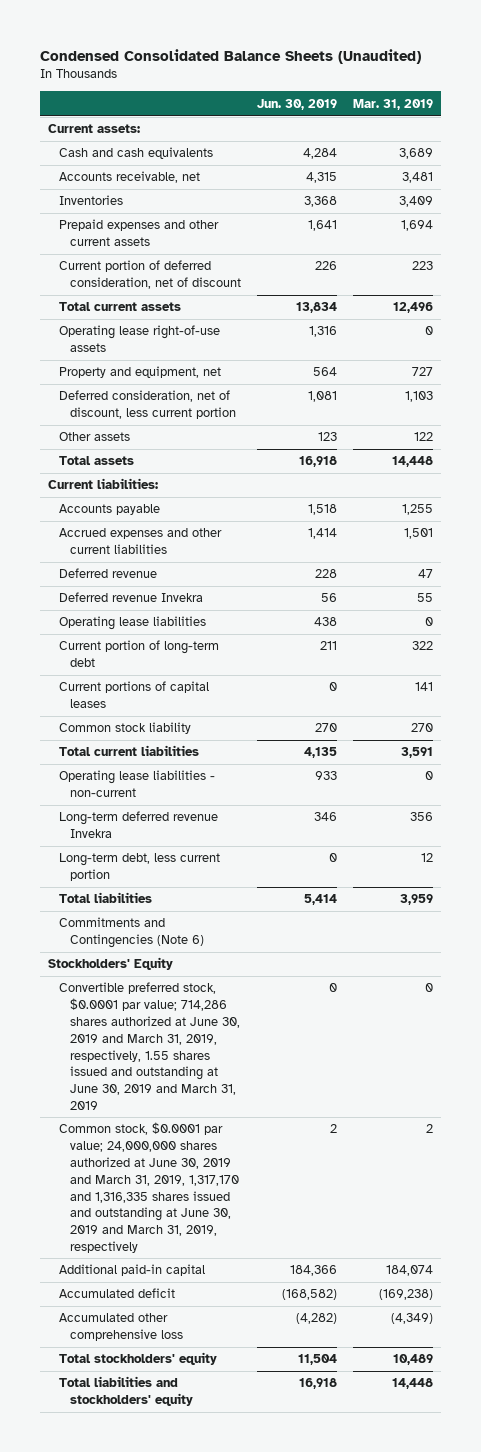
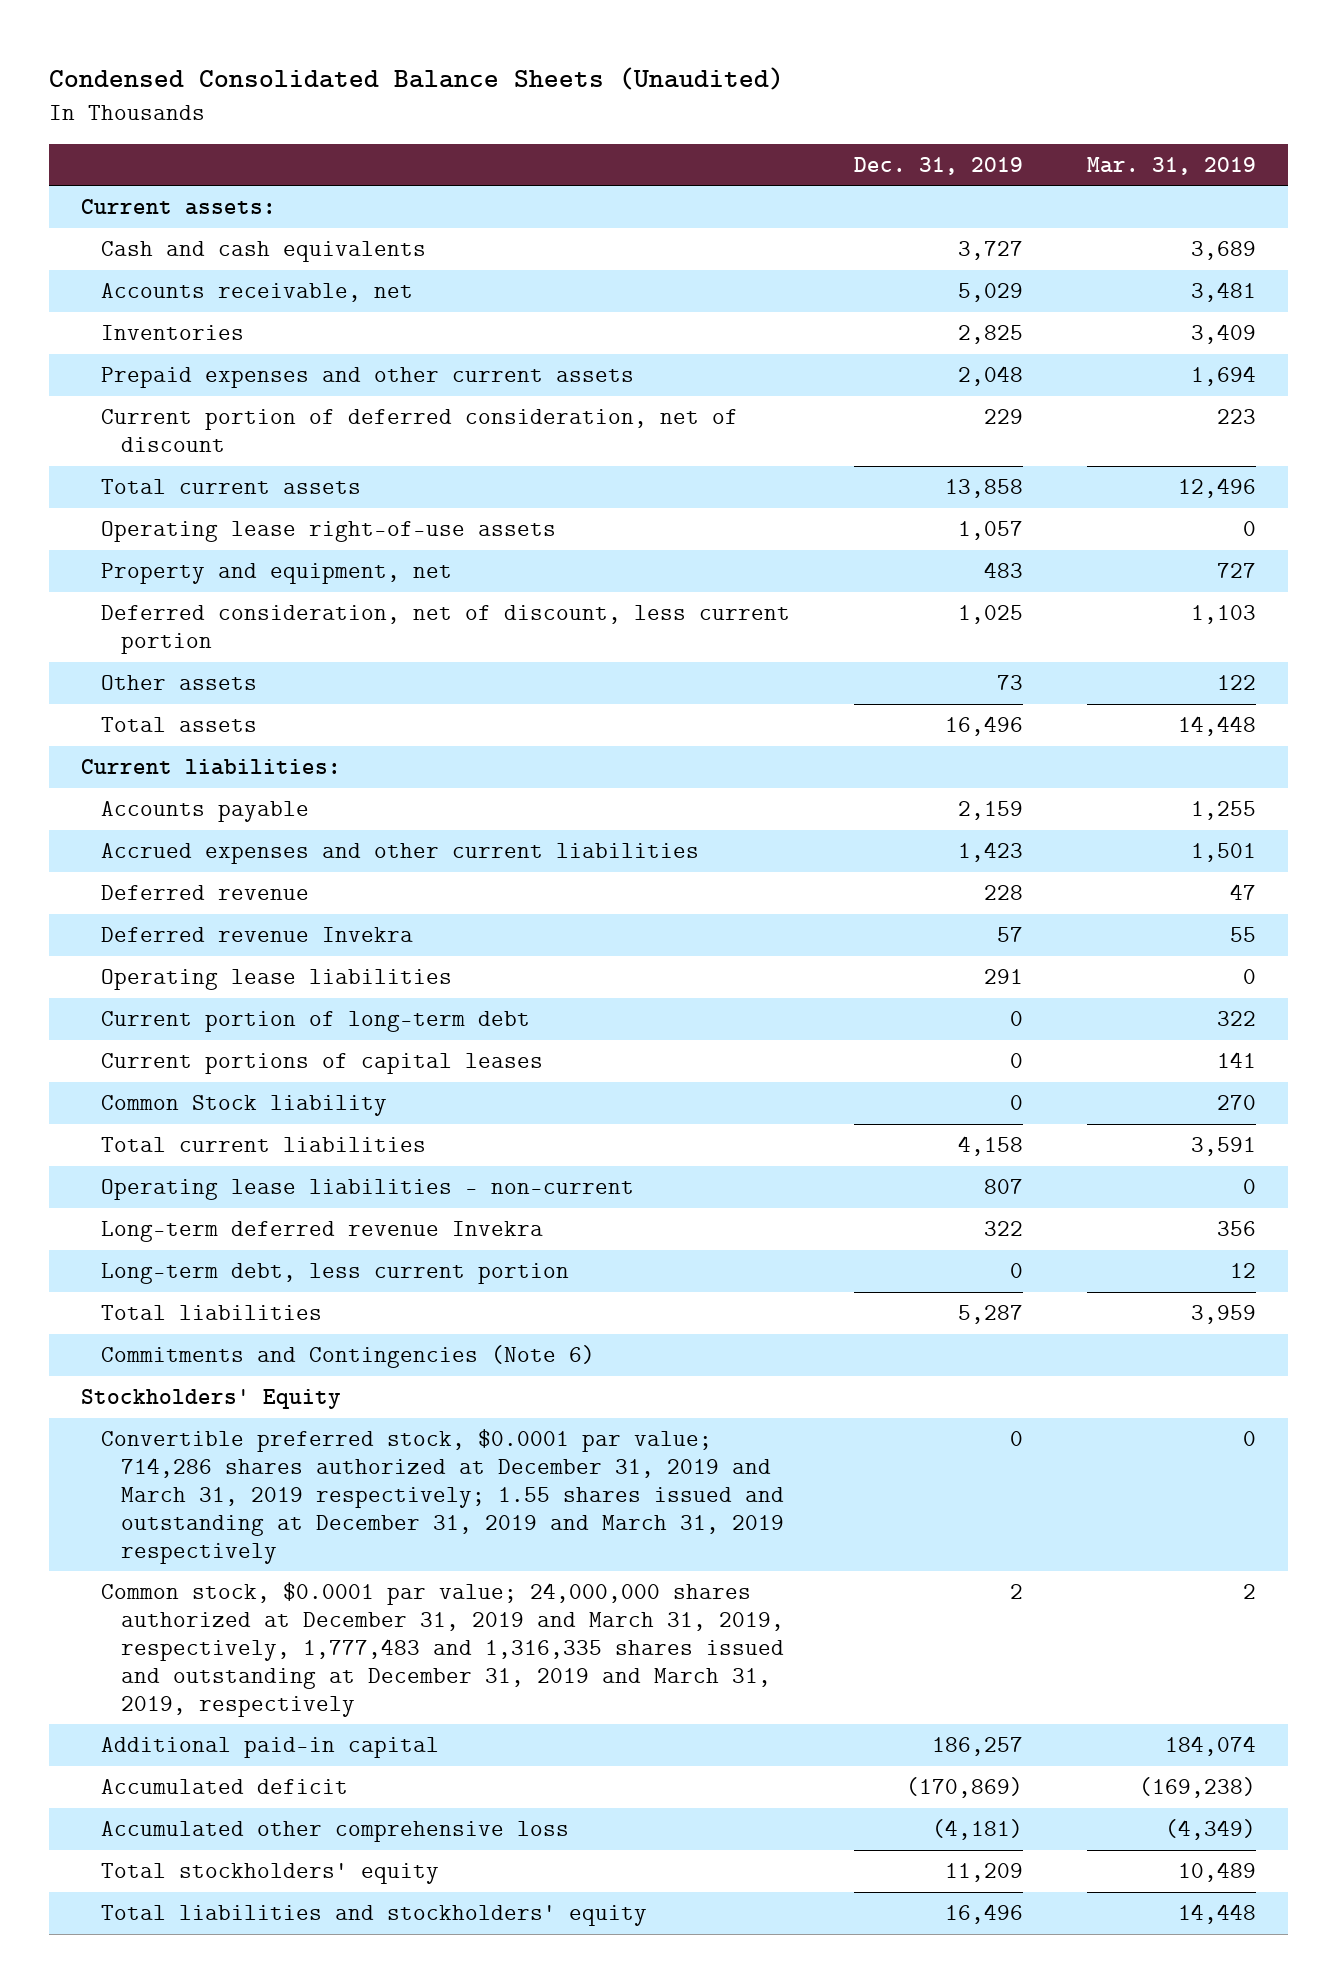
[256,98,337,110] Jun. 30, 2019 -> none
none -> [854,156,1024,175] Dec. 31, 2019
[58,722,191,735] Common stock liability -> [101,1095,388,1117] Common Stock liability
[58,982,240,1110] Convertible preferred stock, $0.0001 par value; 714,286 shares authorized at June 30, 2019 and March 31, 2019, respectively, 1.55 shares issued and outstanding at June 30, 2019 and March 31, 2019 -> [101,1429,785,1564] Convertible preferred stock, $0.0001 par value; 714,286 shares authorized at December 31, 2019 and March 31, 2019 respectively; 1.55 shares issued and outstanding at December 31, 2019 and March 31, 2019 respectively
[58,1122,239,1253] Common stock, $0.0001 par value; 24,000,000 shares authorized at June 30, 2019 and March 31, 2019, 1,317,170 and 1,316,335 shares issued and outstanding at June 30, 2019 and March 31, 2019, respectively -> [101,1582,785,1717] Common stock, $0.0001 par value; 24,000,000 shares authorized at December 31, 2019 and March 31, 2019, respectively, 1,777,483 and 1,316,335 shares issued and outstanding at December 31, 2019 and March 31, 2019, respectively

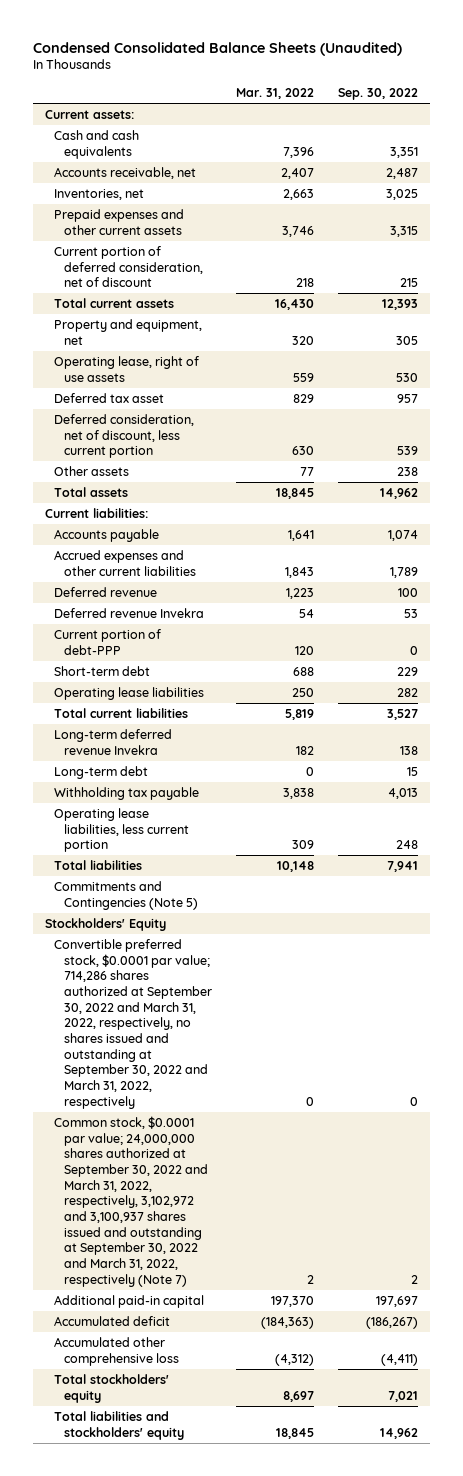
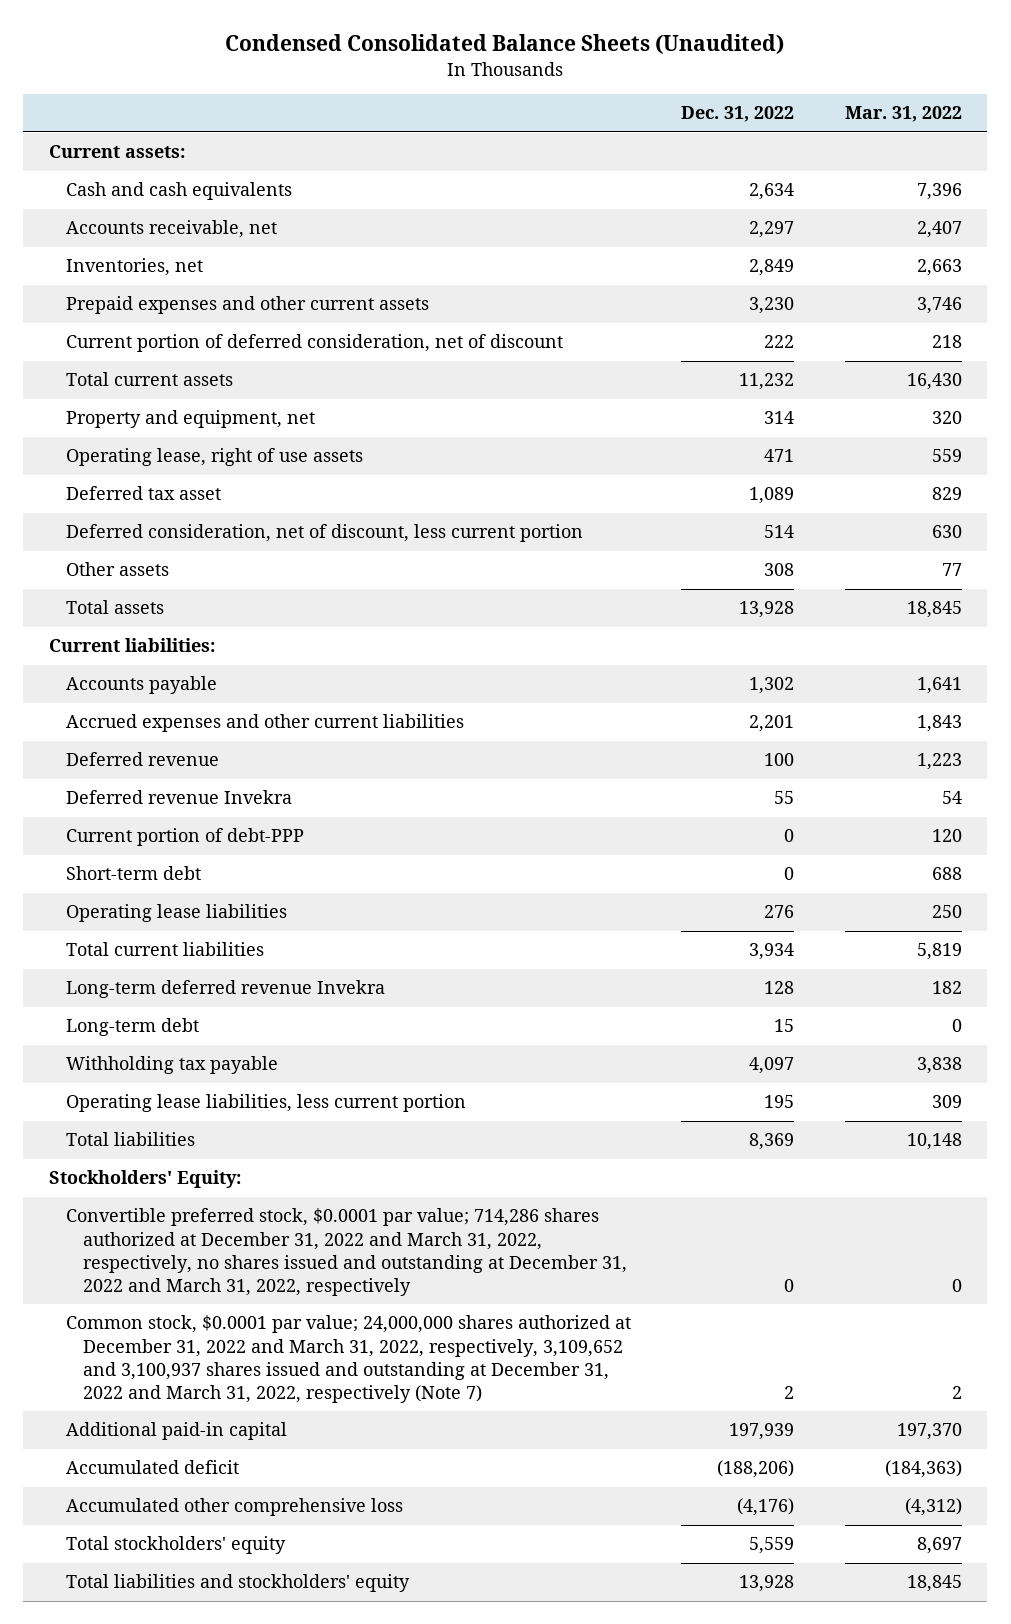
[337,87,418,100] Sep. 30, 2022 -> none
none -> [681,106,795,123] Dec. 31, 2022
[54,880,198,910] Commitments and Contingencies (Note 5) -> none
[45,917,167,931] Stockholders' Equity -> [48,1170,241,1189] Stockholders' Equity:
[54,938,212,1109] Convertible preferred stock, $0.0001 par value; 714,286 shares authorized at September 30, 2022 and March 31, 2022, respectively, no shares issued and outstanding at September 30, 2022 and March 31, 2022, respectively -> [65,1208,627,1296] Convertible preferred stock, $0.0001 par value; 714,286 shares authorized at December 31, 2022 and March 31, 2022, respectively, no shares issued and outstanding at December 31, 2022 and March 31, 2022, respectively
[54,1115,208,1287] Common stock, $0.0001 par value; 24,000,000 shares authorized at September 30, 2022 and March 31, 2022, respectively, 3,102,972 and 3,100,937 shares issued and outstanding at September 30, 2022 and March 31, 2022, respectively (Note 7) -> [65,1315,631,1403] Common stock, $0.0001 par value; 24,000,000 shares authorized at December 31, 2022 and March 31, 2022, respectively, 3,109,652 and 3,100,937 shares issued and outstanding at December 31, 2022 and March 31, 2022, respectively (Note 7)

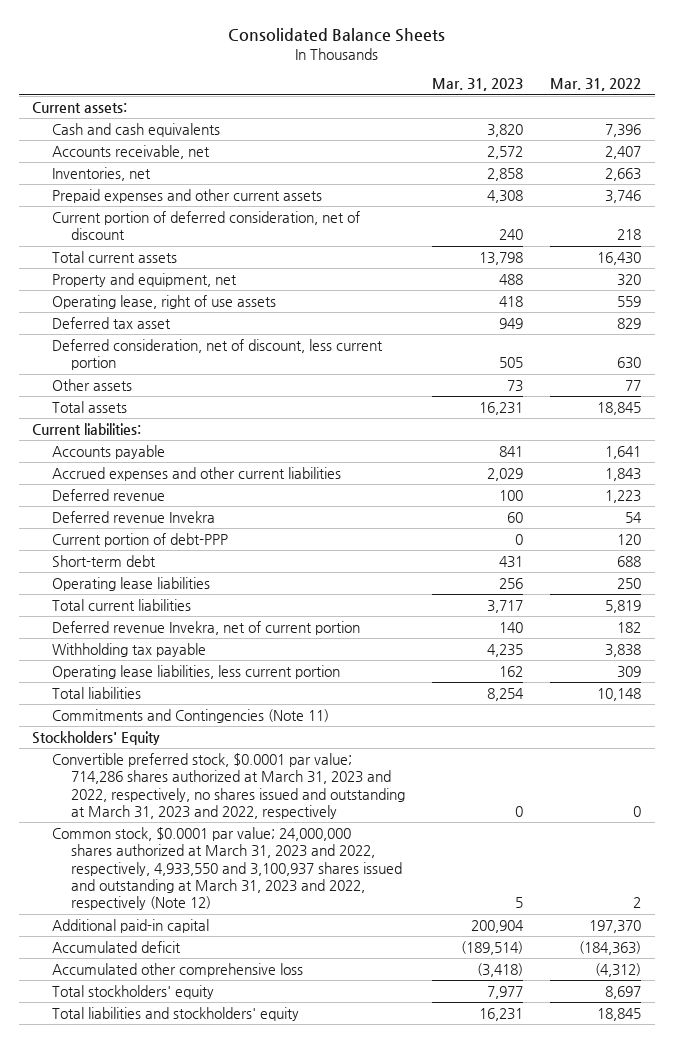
[225,34,785,55] Condensed Consolidated Balance Sheets (Unaudited) -> [227,27,445,42] Consolidated Balance Sheets
[681,106,795,123] Dec. 31, 2022 -> none
none -> [432,78,524,92] Mar. 31, 2023
[65,1018,199,1037] Long-term debt -> none
[65,980,385,999] Long-term deferred revenue Invekra -> [51,621,360,636] Deferred revenue Invekra, net of current portion
none -> [51,709,329,724] Commitments and Contingencies (Note 11)
[48,1170,241,1189] Stockholders' Equity: -> [32,731,161,746] Stockholders' Equity
[65,1208,627,1296] Convertible preferred stock, $0.0001 par value; 714,286 shares authorized at December 31, 2022 and March 31, 2022, respectively, no shares issued and outstanding at December 31, 2022 and March 31, 2022, respectively -> [51,753,406,819] Convertible preferred stock, $0.0001 par value; 714,286 shares authorized at March 31, 2023 and 2022, respectively, no shares issued and outstanding at March 31, 2023 and 2022, respectively
[65,1315,631,1403] Common stock, $0.0001 par value; 24,000,000 shares authorized at December 31, 2022 and March 31, 2022, respectively, 3,109,652 and 3,100,937 shares issued and outstanding at December 31, 2022 and March 31, 2022, respectively (Note 7) -> [51,827,403,911] Common stock, $0.0001 par value; 24,000,000 shares authorized at March 31, 2023 and 2022, respectively, 4,933,550 and 3,100,937 shares issued and outstanding at March 31, 2023 and 2022, respectively (Note 12)

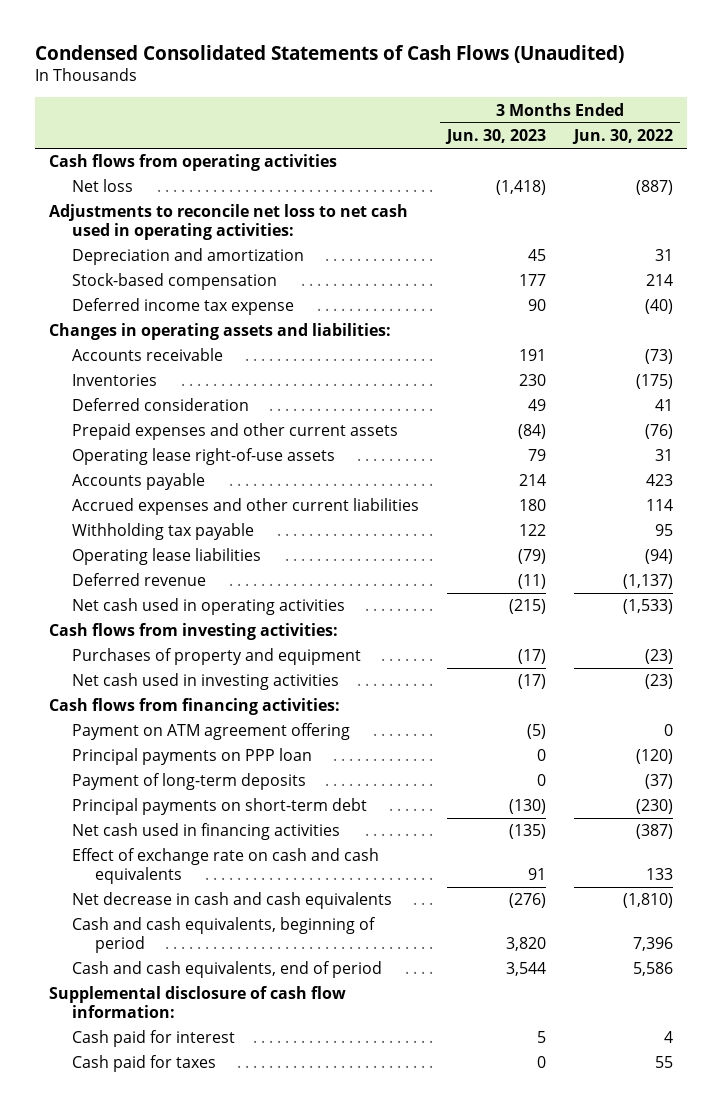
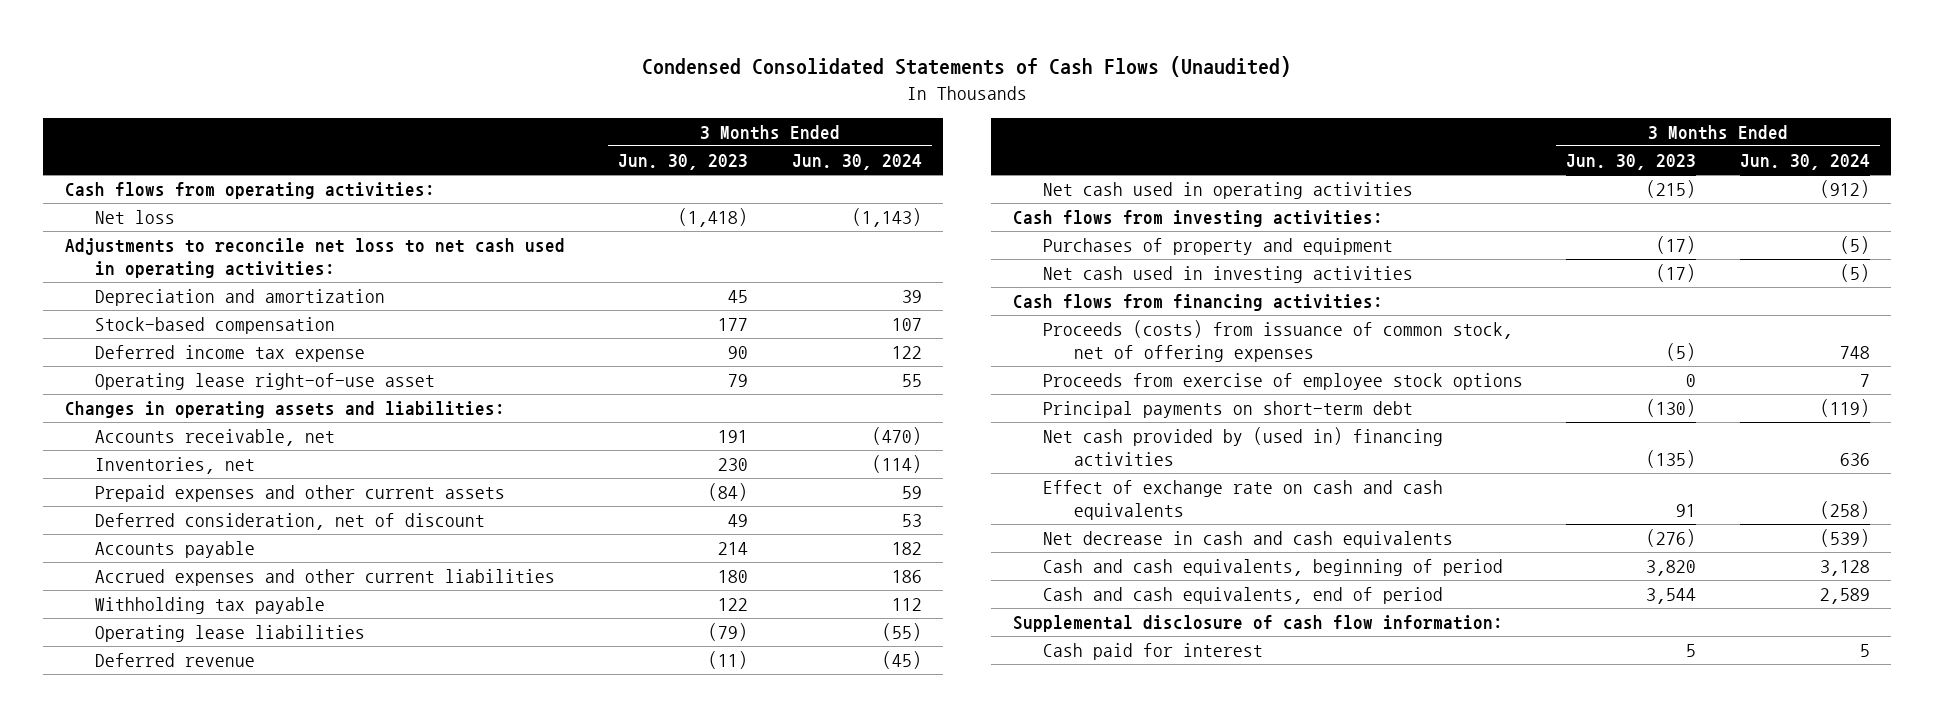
[572,129,674,145] Jun. 30, 2022 -> none
none -> [791,154,922,171] Jun. 30, 2024
[49,154,338,172] Cash flows from operating activities -> [64,182,435,200] Cash flows from operating activities:
none -> [95,373,436,391] Operating lease right-of-use asset
[71,398,249,412] Deferred consideration -> none
[71,348,223,362] Accounts receivable -> [95,429,336,447] Accounts receivable, net
[71,374,157,387] Inventories -> [95,457,256,475] Inventories, net
[71,448,335,466] Operating lease right-of-use assets -> none
none -> [95,513,486,531] Deferred consideration, net of discount
[71,723,350,741] Payment on ATM agreement offering -> none
[71,748,312,766] Principal payments on PPP loan -> none
[71,773,306,791] Payment of long-term deposits -> none
none -> [1043,320,1514,363] Proceeds (costs) from issuance of common stock, net of offering expenses
none -> [1043,373,1524,391] Proceeds from exercise of employee stock options
[71,823,340,841] Net cash used in financing activities -> [1043,427,1444,467] Net cash provided by (used in) financing activities
[71,1055,216,1073] Cash paid for taxes -> none

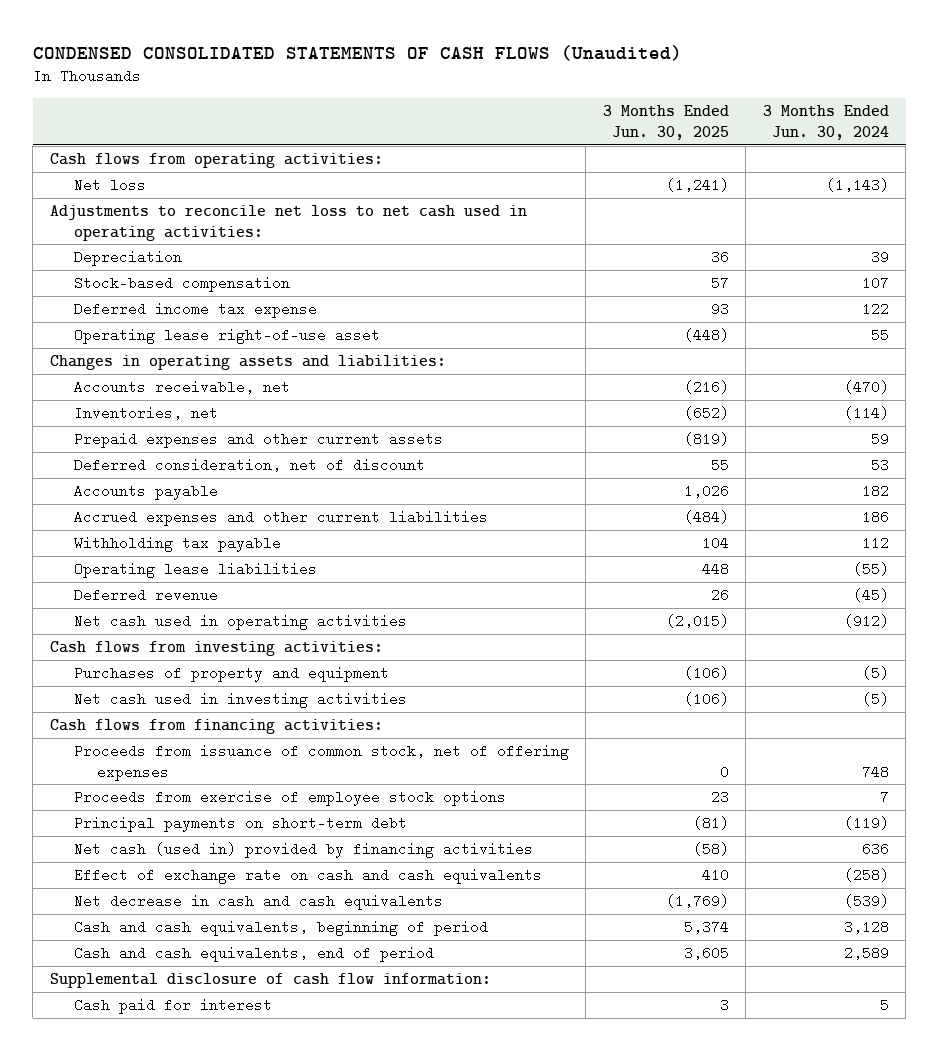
[642,55,1292,77] Condensed Consolidated Statements of Cash Flows (Unaudited) -> [32,44,682,61] CONDENSED CONSOLIDATED STATEMENTS OF CASH FLOWS (Unaudited)
[618,154,749,171] Jun. 30, 2023 -> none
none -> [602,105,729,141] 3 Months Ended Jun. 30, 2025
[95,289,386,307] Depreciation and amortization -> [73,249,182,266] Depreciation
[1043,320,1514,363] Proceeds (costs) from issuance of common stock, net of offering expenses -> [73,743,569,781] Proceeds from issuance of common stock, net of offering expenses
[1043,427,1444,467] Net cash provided by (used in) financing activities -> [73,841,533,858] Net cash (used in) provided by financing activities

